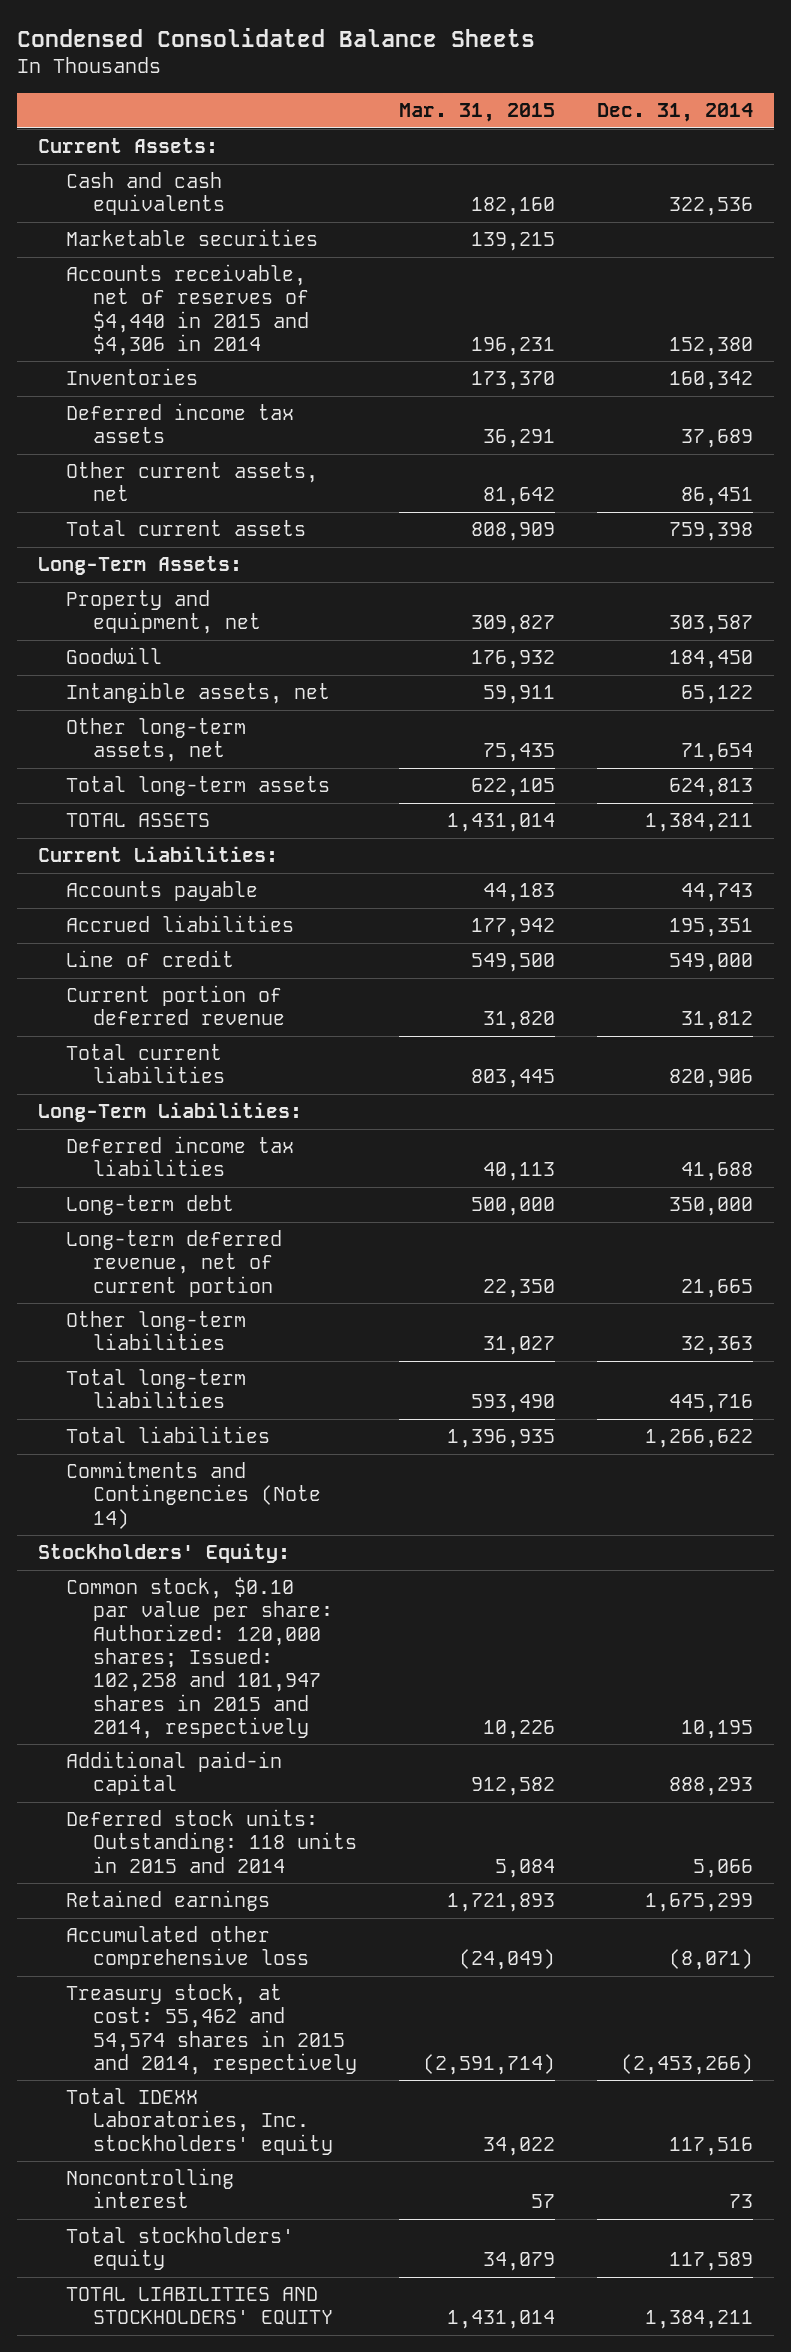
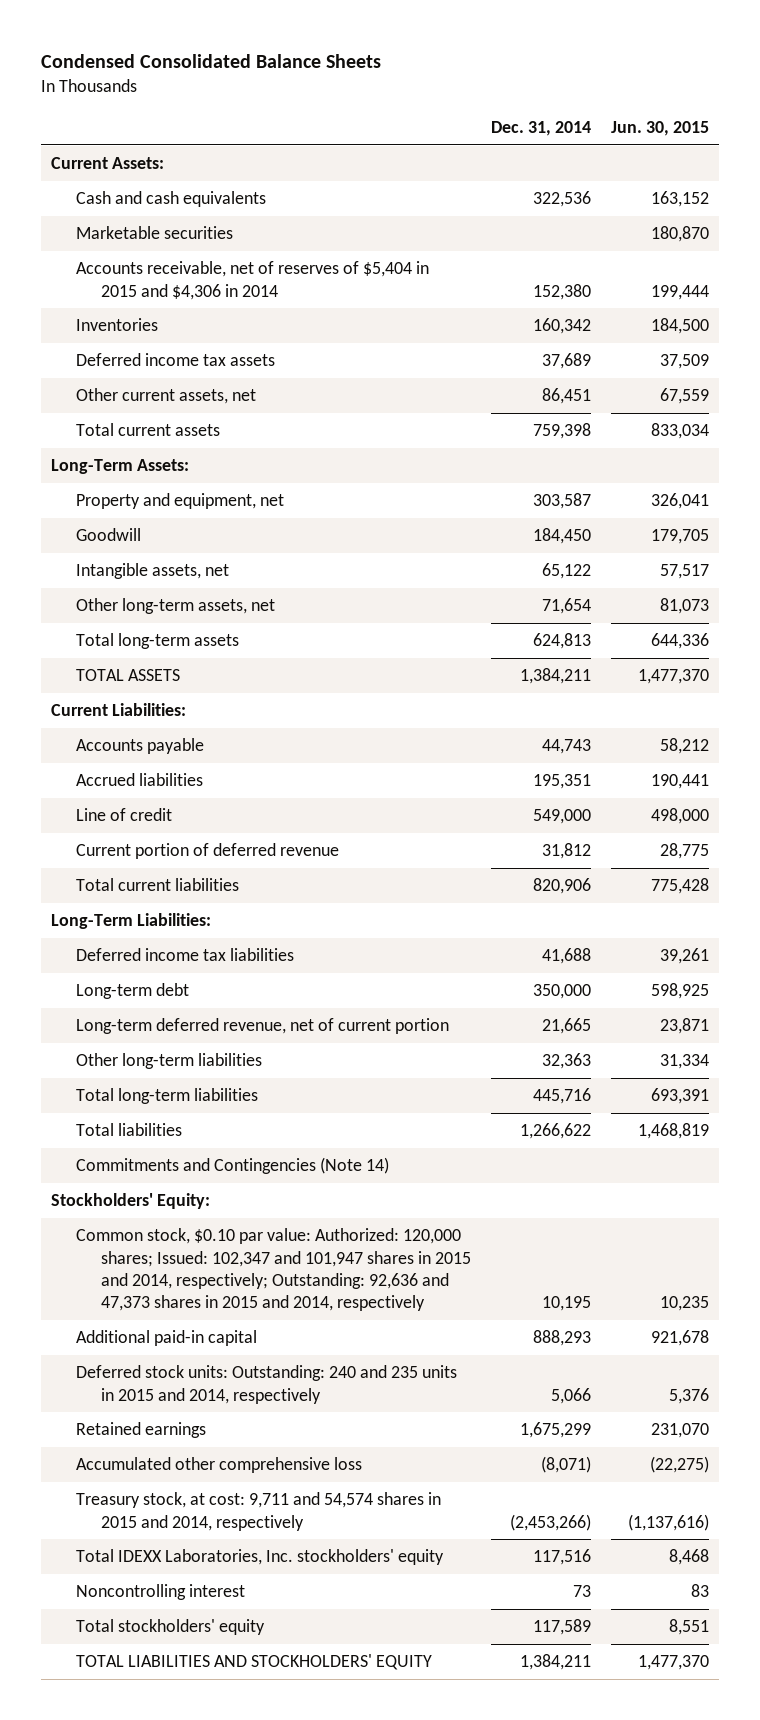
[399,103,556,123] Mar. 31, 2015 -> none
none -> [611,120,710,136] Jun. 30, 2015
[65,264,310,356] Accounts receivable, net of reserves of $4,440 in 2015 and $4,306 in 2014 -> [75,261,429,300] Accounts receivable, net of reserves of $5,404 in 2015 and $4,306 in 2014
[65,1577,334,1739] Common stock, $0.10 par value per share: Authorized: 120,000 shares; Issued: 102,258 and 101,947 shares in 2015 and 2014, respectively -> [75,1228,471,1312] Common stock, $0.10 par value: Authorized: 120,000 shares; Issued: 102,347 and 101,947 shares in 2015 and 2014, respectively; Outstanding: 92,636 and 47,373 shares in 2015 and 2014, respectively
[65,1809,358,1873] Deferred stock units: Outstanding: 118 units in 2015 and 2014 -> [75,1365,457,1404] Deferred stock units: Outstanding: 240 and 235 units in 2015 and 2014, respectively
[65,1984,358,2075] Treasury stock, at cost: 55,462 and 54,574 shares in 2015 and 2014, respectively -> [75,1492,441,1531] Treasury stock, at cost: 9,711 and 54,574 shares in 2015 and 2014, respectively

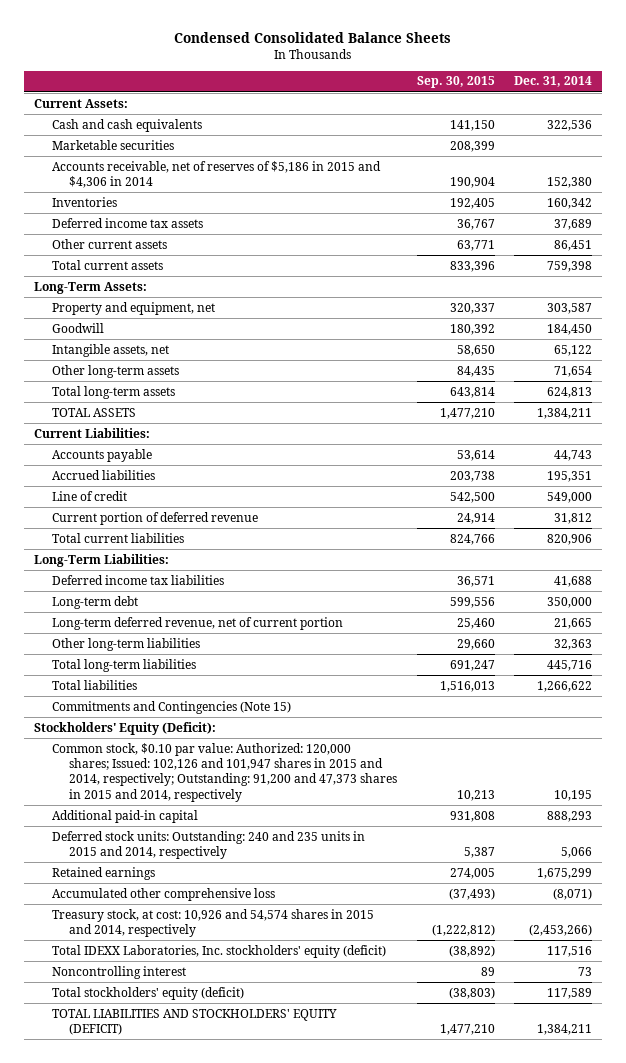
[611,120,710,136] Jun. 30, 2015 -> none
none -> [416,76,495,89] Sep. 30, 2015
[75,261,429,300] Accounts receivable, net of reserves of $5,404 in 2015 and $4,306 in 2014 -> [51,160,381,189] Accounts receivable, net of reserves of $5,186 in 2015 and $4,306 in 2014
[75,388,256,405] Other current assets, net -> [51,238,167,249] Other current assets
[75,598,275,615] Other long-term assets, net -> [51,364,179,378] Other long-term assets
[75,1157,389,1175] Commitments and Contingencies (Note 14) -> [51,700,291,714] Commitments and Contingencies (Note 15)
[51,1193,211,1210] Stockholders' Equity: -> [34,721,217,735] Stockholders' Equity (Deficit):
[75,1228,471,1312] Common stock, $0.10 par value: Authorized: 120,000 shares; Issued: 102,347 and 101,947 shares in 2015 and 2014, respectively; Outstanding: 92,636 and 47,373 shares in 2015 and 2014, respectively -> [51,742,398,802] Common stock, $0.10 par value: Authorized: 120,000 shares; Issued: 102,126 and 101,947 shares in 2015 and 2014, respectively; Outstanding: 91,200 and 47,373 shares in 2015 and 2014, respectively
[75,1492,441,1531] Treasury stock, at cost: 9,711 and 54,574 shares in 2015 and 2014, respectively -> [51,908,374,938] Treasury stock, at cost: 10,926 and 54,574 shares in 2015 and 2014, respectively
[75,1549,444,1566] Total IDEXX Laboratories, Inc. stockholders' equity -> [51,944,386,958] Total IDEXX Laboratories, Inc. stockholders' equity (deficit)
[75,1619,265,1636] Total stockholders' equity -> [51,986,244,1000] Total stockholders' equity (deficit)
[75,1654,432,1671] TOTAL LIABILITIES AND STOCKHOLDERS' EQUITY -> [51,1008,337,1036] TOTAL LIABILITIES AND STOCKHOLDERS' EQUITY (DEFICIT)

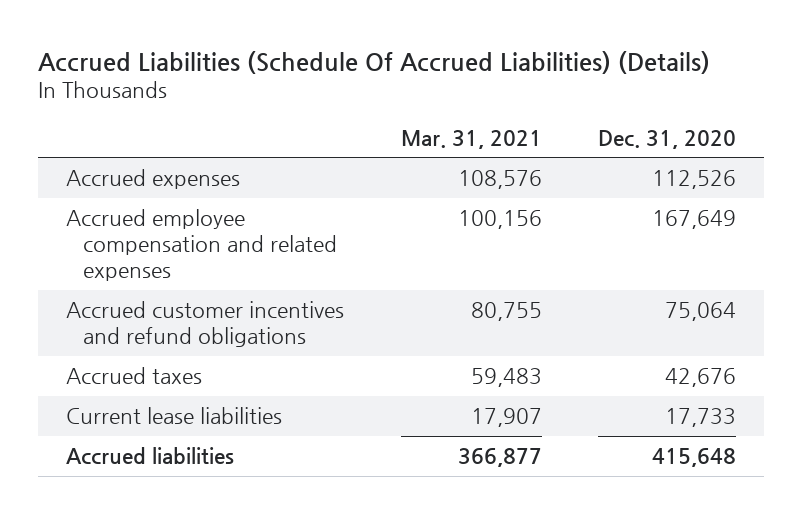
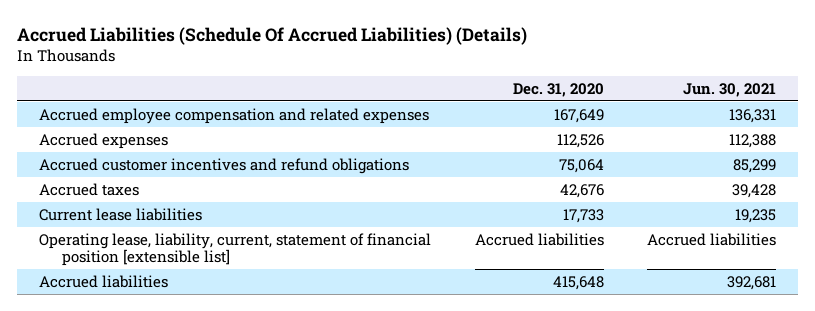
[400,129,542,149] Mar. 31, 2021 -> none
none -> [682,82,776,97] Jun. 30, 2021
[66,169,241,190] Accrued expenses -> [39,132,169,149] Accrued expenses
none -> [39,232,432,267] Operating lease, liability, current, statement of financial position [extensible list]

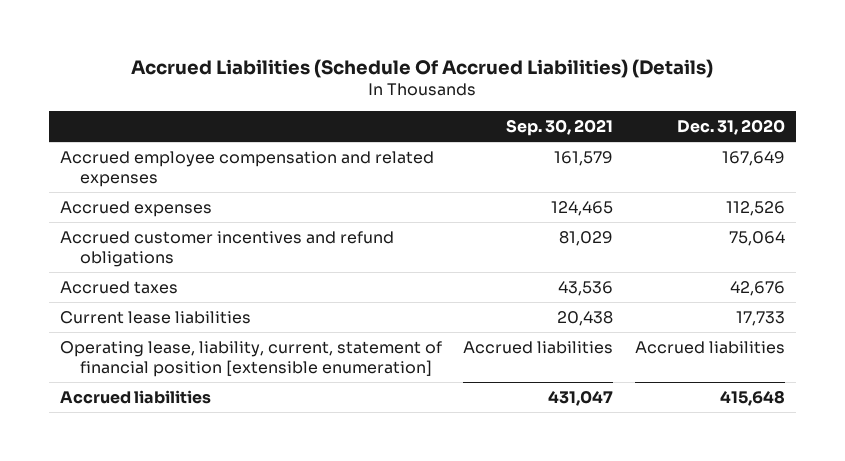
[682,82,776,97] Jun. 30, 2021 -> none
none -> [506,118,614,136] Sep. 30, 2021
[39,232,432,267] Operating lease, liability, current, statement of financial position [extensible list] -> [59,340,442,377] Operating lease, liability, current, statement of financial position [extensible enumeration]

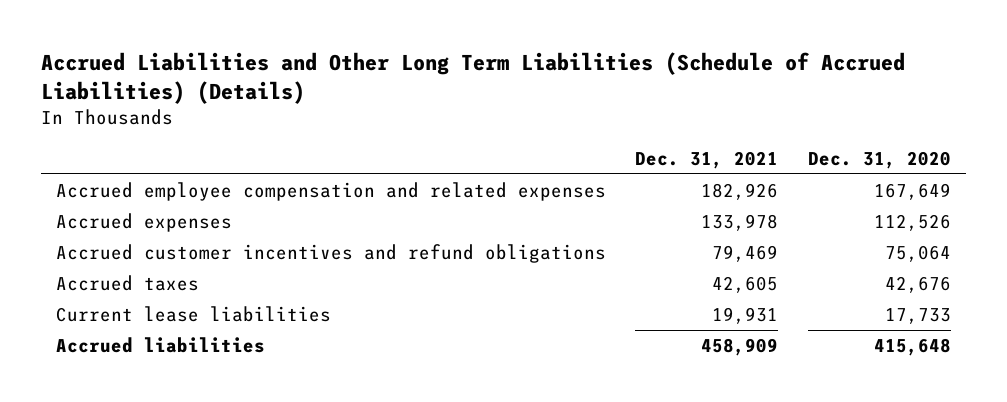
[131,58,714,78] Accrued Liabilities (Schedule Of Accrued Liabilities) (Details) -> [41,51,906,104] Accrued Liabilities and Other Long Term Liabilities (Schedule of Accrued Liabilities) (Details)
[506,118,614,136] Sep. 30, 2021 -> none
none -> [635,150,779,169] Dec. 31, 2021
[59,340,442,377] Operating lease, liability, current, statement of financial position [extensible enumeration] -> none

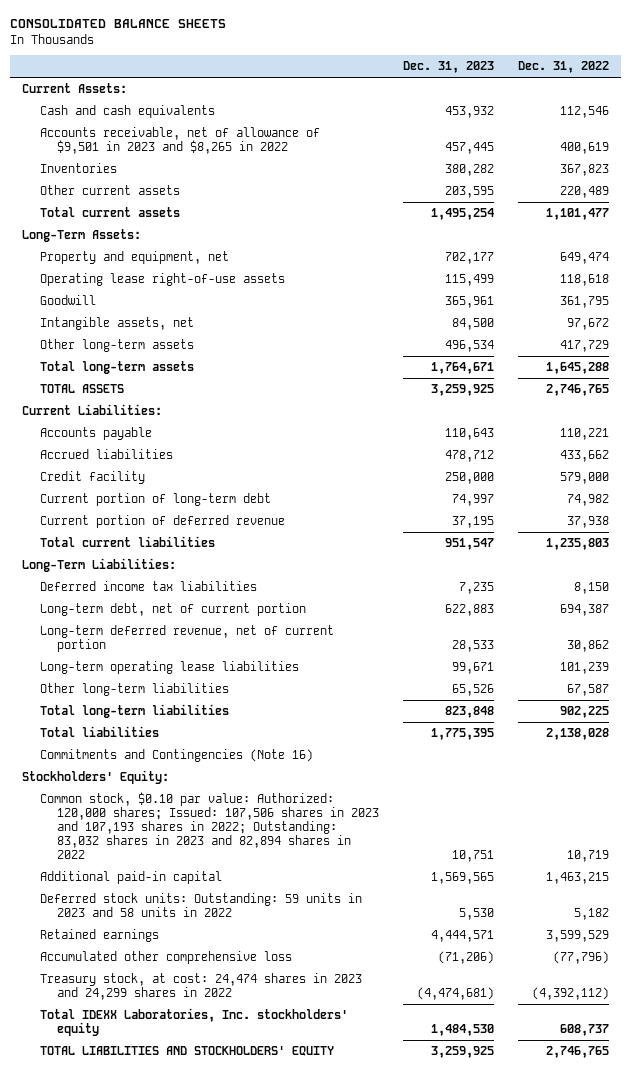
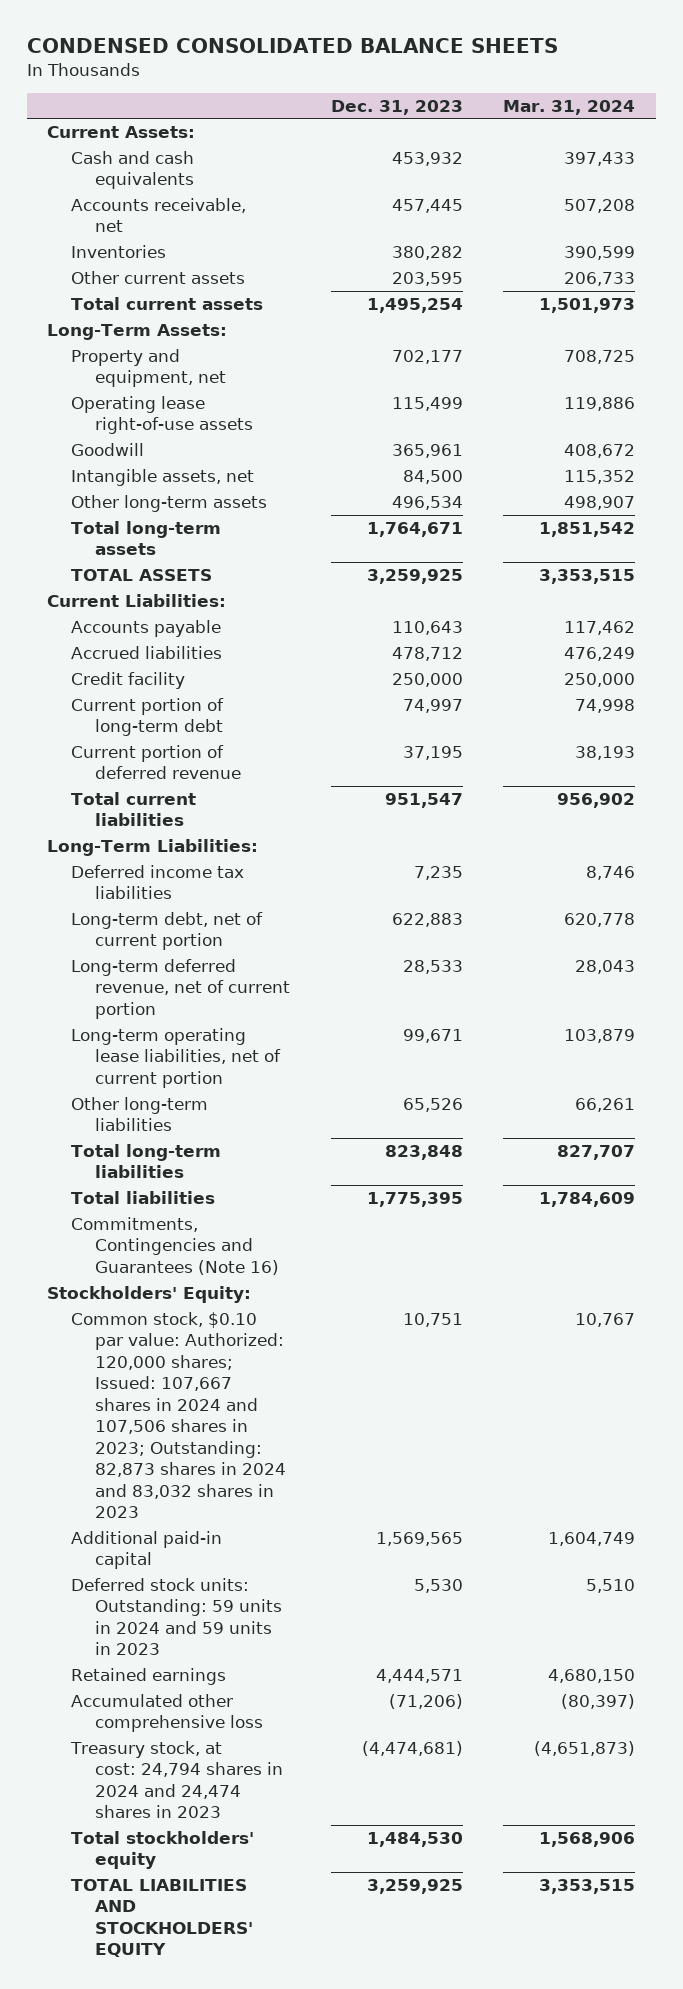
[10,19,227,29] CONSOLIDATED BALANCE SHEETS -> [26,38,558,54] CONDENSED CONSOLIDATED BALANCE SHEETS
[517,61,609,74] Dec. 31, 2022 -> none
none -> [503,99,636,115] Mar. 31, 2024
[39,126,320,155] Accounts receivable, net of allowance of $9,501 in 2023 and $8,265 in 2022 -> [71,198,247,233] Accounts receivable, net
[39,660,299,674] Long-term operating lease liabilities -> [71,1028,282,1088] Long-term operating lease liabilities, net of current portion
[39,748,313,762] Commitments and Contingencies (Note 16) -> [71,1217,280,1275] Commitments, Contingencies and Guarantees (Note 16)
[39,791,379,860] Common stock, $0.10 par value: Authorized: 120,000 shares; Issued: 107,506 shares in 2023 and 107,193 shares in 2022; Outstanding: 83,032 shares in 2023 and 82,894 shares in 2022 -> [71,1312,287,1519] Common stock, $0.10 par value: Authorized: 120,000 shares; Issued: 107,667 shares in 2024 and 107,506 shares in 2023; Outstanding: 82,873 shares in 2024 and 83,032 shares in 2023
[39,892,362,918] Deferred stock units: Outstanding: 59 units in 2023 and 58 units in 2022 -> [71,1578,283,1656] Deferred stock units: Outstanding: 59 units in 2024 and 59 units in 2023
[39,972,362,1001] Treasury stock, at cost: 24,474 shares in 2023 and 24,299 shares in 2022 -> [70,1741,284,1819] Treasury stock, at cost: 24,794 shares in 2024 and 24,474 shares in 2023
[39,1007,348,1037] Total IDEXX Laboratories, Inc. stockholders' equity -> [71,1831,255,1870] Total stockholders' equity

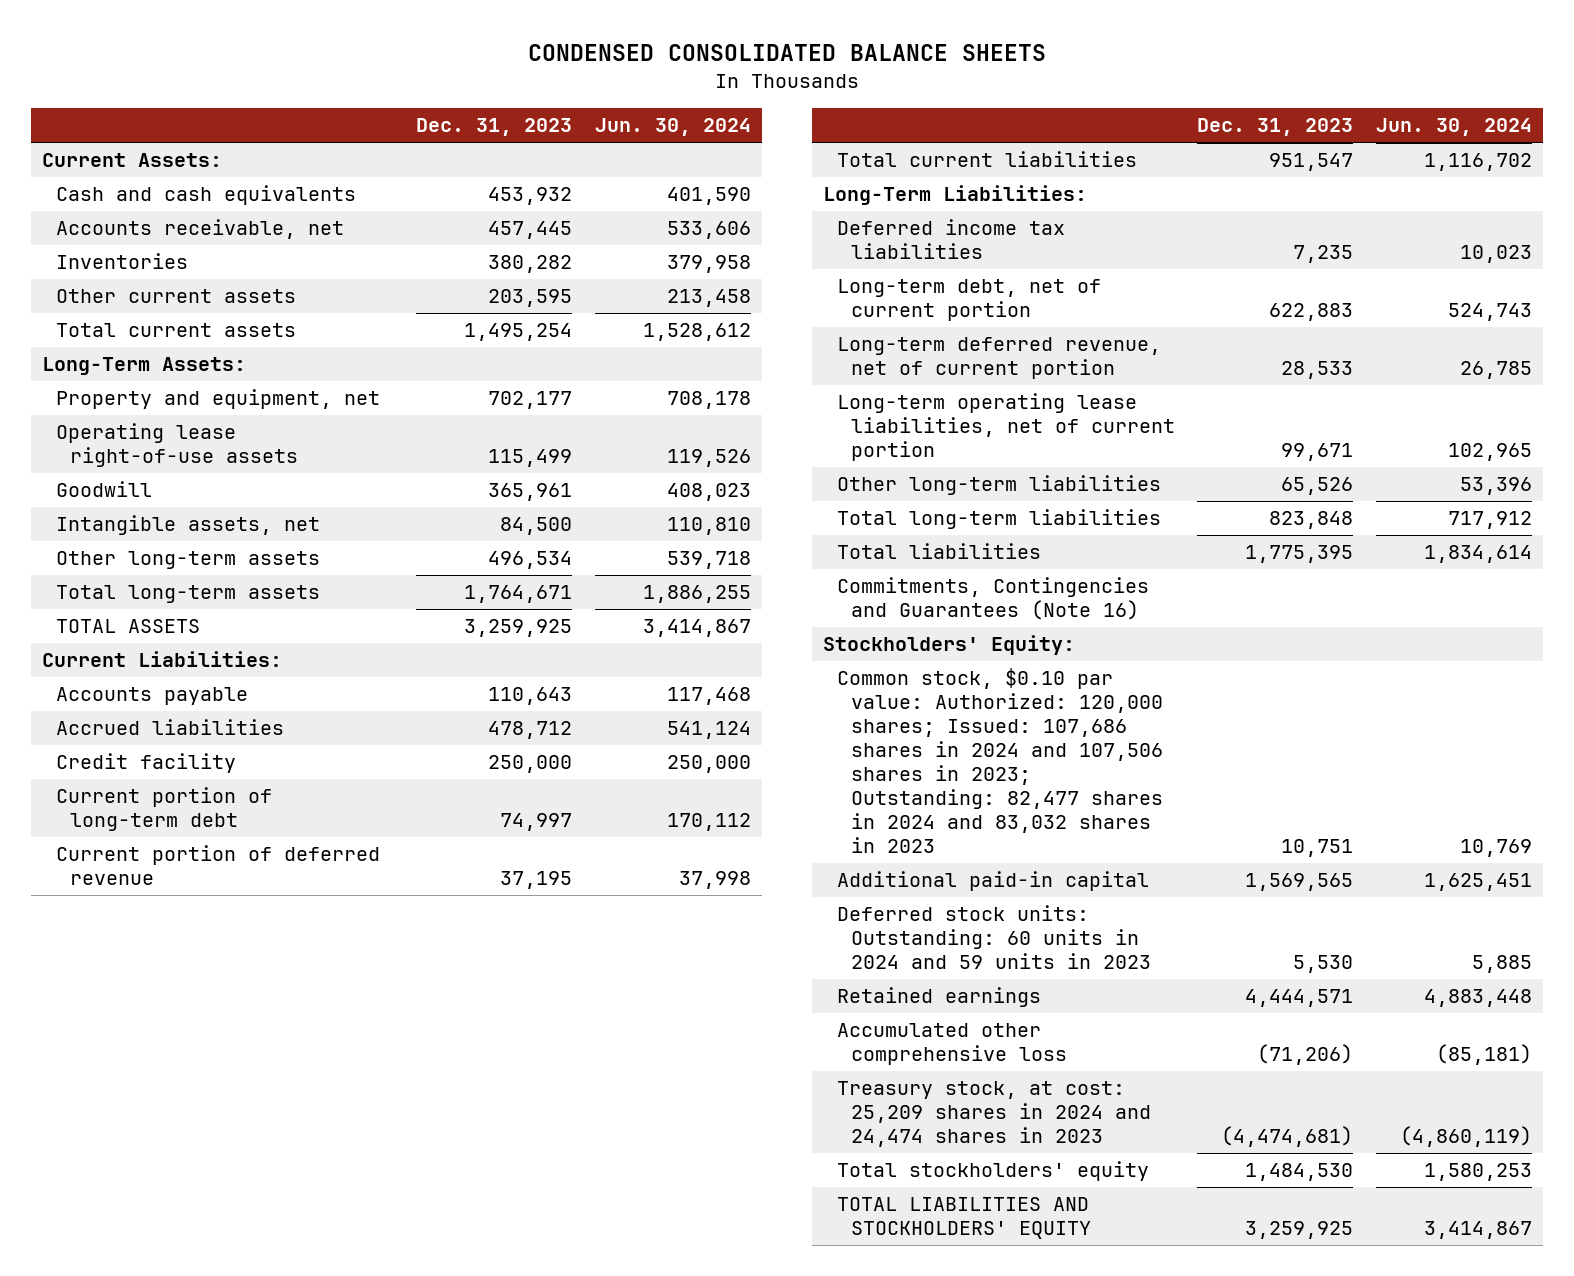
[503,99,636,115] Mar. 31, 2024 -> none
none -> [595,118,752,137] Jun. 30, 2024
[71,1312,287,1519] Common stock, $0.10 par value: Authorized: 120,000 shares; Issued: 107,667 shares in 2024 and 107,506 shares in 2023; Outstanding: 82,873 shares in 2024 and 83,032 shares in 2023 -> [836,668,1163,854] Common stock, $0.10 par value: Authorized: 120,000 shares; Issued: 107,686 shares in 2024 and 107,506 shares in 2023; Outstanding: 82,477 shares in 2024 and 83,032 shares in 2023
[71,1578,283,1656] Deferred stock units: Outstanding: 59 units in 2024 and 59 units in 2023 -> [836,905,1151,970] Deferred stock units: Outstanding: 60 units in 2024 and 59 units in 2023
[70,1741,284,1819] Treasury stock, at cost: 24,794 shares in 2024 and 24,474 shares in 2023 -> [836,1081,1151,1148] Treasury stock, at cost: 25,209 shares in 2024 and 24,474 shares in 2023

